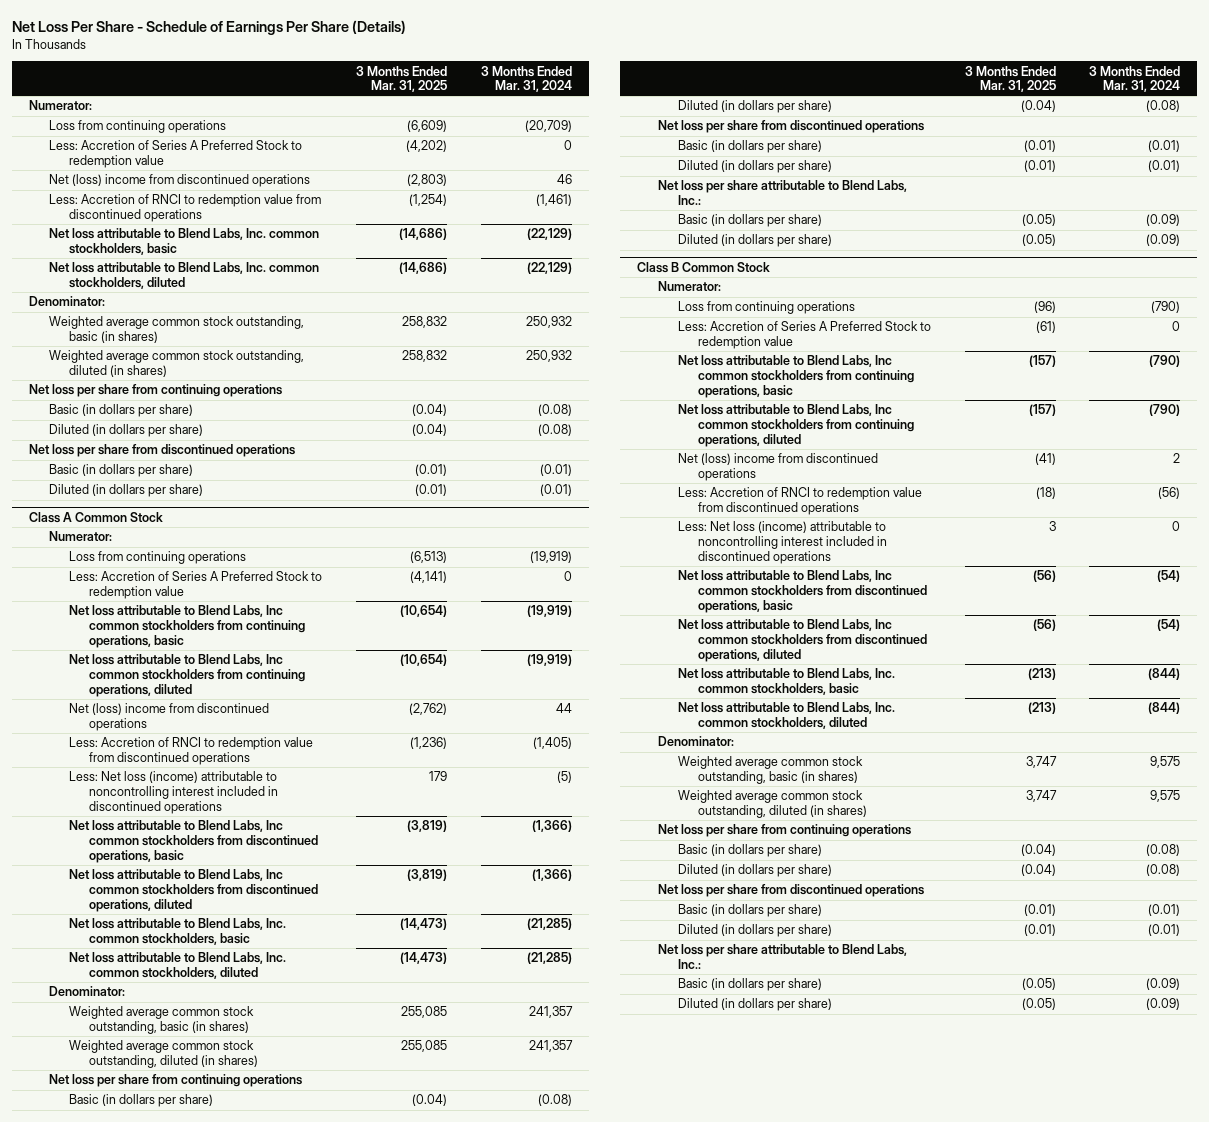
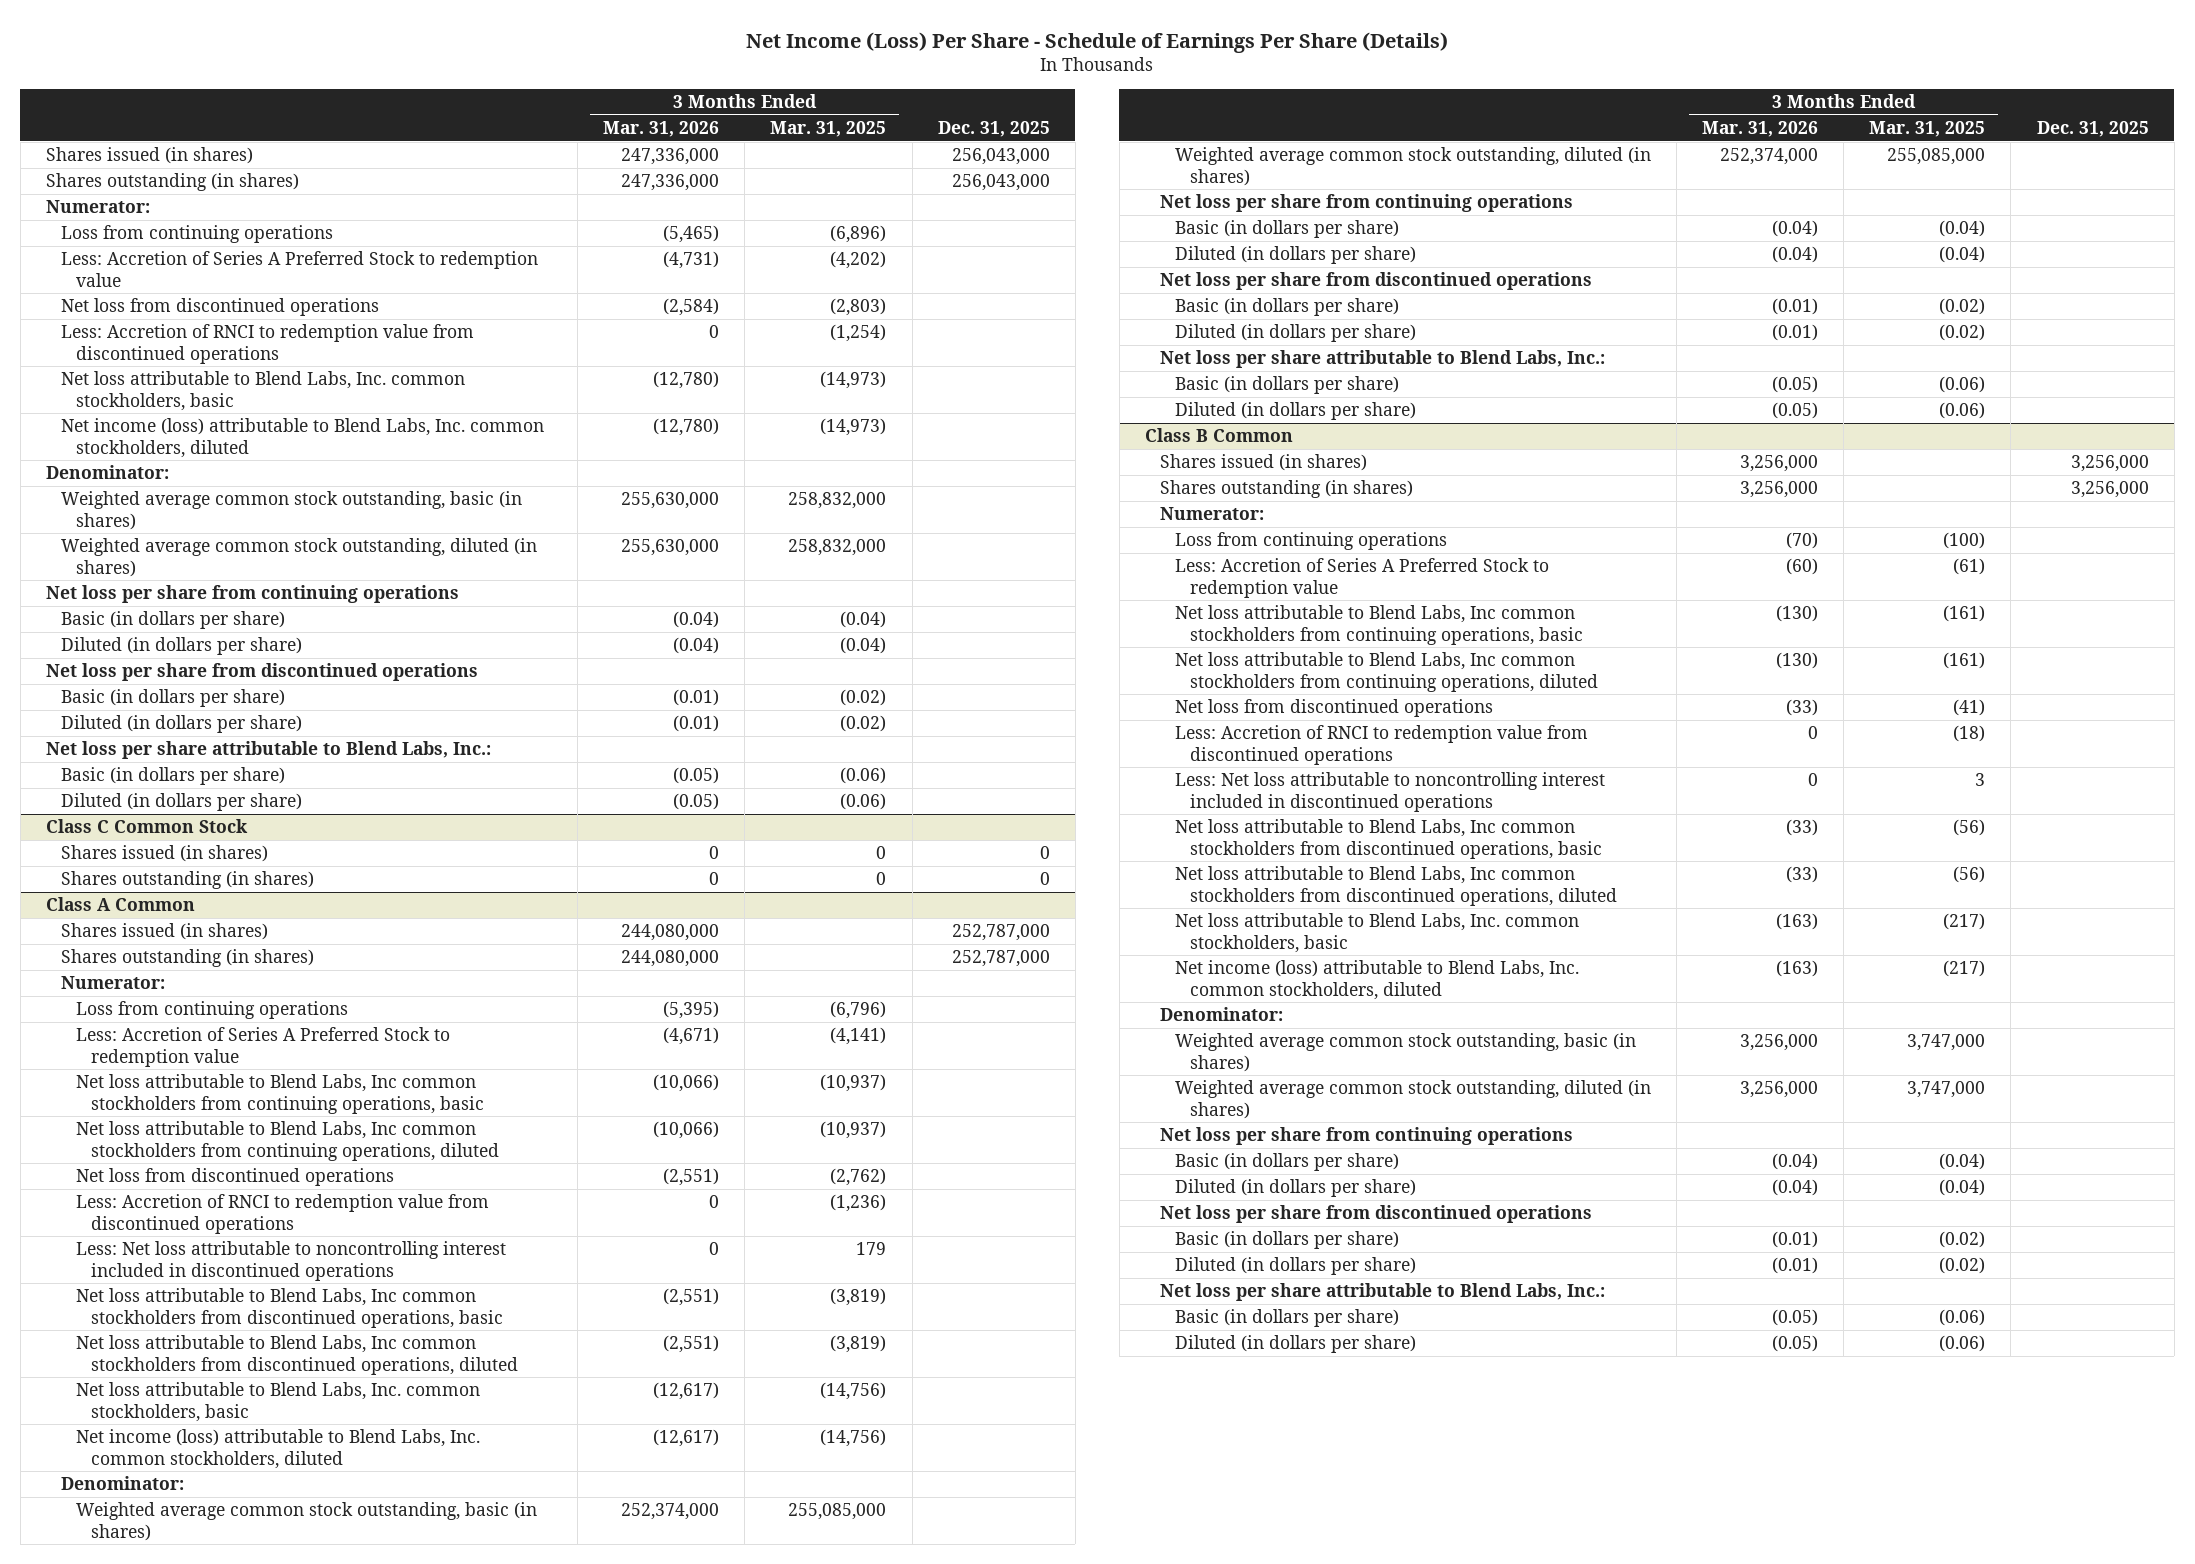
[11,19,406,35] Net Loss Per Share - Schedule of Earnings Per Share (Details) -> [746,31,1449,53] Net Income (Loss) Per Share - Schedule of Earnings Per Share (Details)
[480,65,572,93] 3 Months Ended Mar. 31, 2024 -> none
none -> [603,121,720,138] Mar. 31, 2026
none -> [937,121,1050,138] Dec. 31, 2025
none -> [46,147,254,165] Shares issued (in shares)
none -> [46,173,300,192] Shares outstanding (in shares)
[407,120,448,133] (6,609) -> [830,225,887,244] (6,896)
[49,174,311,188] Net (loss) income from discontinued operations -> [60,298,379,317] Net loss from discontinued operations
[399,228,448,241] (14,686) -> [820,371,887,390] (14,973)
[49,262,320,290] Net loss attributable to Blend Labs, Inc. common stockholders, diluted -> [60,418,544,458] Net income (loss) attributable to Blend Labs, Inc. common stockholders, diluted
[399,262,448,275] (14,686) -> [820,418,887,437] (14,973)
[402,316,448,329] 258,832 -> [788,492,887,510] 258,832,000
[402,350,448,363] 258,832 -> [788,539,887,557] 258,832,000
[415,464,448,477] (0.01) -> [840,689,887,707] (0.02)
[415,484,448,497] (0.01) -> [840,715,887,733] (0.02)
none -> [46,741,492,760] Net loss per share attributable to Blend Labs, Inc.:
none -> [60,767,285,786] Basic (in dollars per share)
none -> [60,793,302,812] Diluted (in dollars per share)
none -> [46,819,249,834] Class C Common Stock
none -> [60,845,268,863] Shares issued (in shares)
none -> [60,871,314,890] Shares outstanding (in shares)
[28,511,163,523] Class A Common Stock -> [46,897,196,912] Class A Common
none -> [60,923,268,941] Shares issued (in shares)
none -> [60,949,314,968] Shares outstanding (in shares)
[410,551,448,564] (6,513) -> [830,1001,887,1020] (6,796)
[400,605,448,618] (10,654) -> [820,1074,887,1093] (10,937)
[400,654,448,667] (10,654) -> [820,1121,887,1140] (10,937)
[69,703,270,732] Net (loss) income from discontinued operations -> [75,1168,394,1187] Net loss from discontinued operations
[69,771,279,814] Less: Net loss (income) attributable to noncontrolling interest included in discontinued operations -> [75,1241,506,1281] Less: Net loss attributable to noncontrolling interest included in discontinued operations
[400,918,448,931] (14,473) -> [820,1382,887,1401] (14,756)
[69,952,287,980] Net loss attributable to Blend Labs, Inc. common stockholders, diluted -> [75,1429,480,1469] Net income (loss) attributable to Blend Labs, Inc. common stockholders, diluted
[400,952,448,965] (14,473) -> [820,1429,887,1448] (14,756)
[401,1006,448,1019] 255,085 -> [788,1503,887,1521] 255,085,000
[401,1040,448,1053] 255,085 -> [1887,148,1986,166] 255,085,000
[1023,140,1056,153] (0.01) -> [1939,298,1986,316] (0.02)
[1023,160,1056,173] (0.01) -> [1939,324,1986,342] (0.02)
[1021,214,1056,227] (0.05) -> [1939,376,1986,394] (0.06)
[1021,234,1056,247] (0.05) -> [1939,402,1986,420] (0.06)
[637,261,771,273] Class B Common Stock -> [1144,428,1293,443] Class B Common
none -> [1159,454,1367,472] Shares issued (in shares)
none -> [1159,480,1413,499] Shares outstanding (in shares)
[1033,301,1056,314] (96) -> [1943,532,1986,550] (100)
[1028,355,1056,368] (157) -> [1943,605,1986,623] (161)
[1028,404,1056,417] (157) -> [1943,652,1986,670] (161)
[677,453,878,482] Net (loss) income from discontinued operations -> [1174,699,1493,718] Net loss from discontinued operations
[677,521,887,564] Less: Net loss (income) attributable to noncontrolling interest included in discontinued operations -> [1174,772,1605,812] Less: Net loss attributable to noncontrolling interest included in discontinued operations
[1027,668,1056,681] (213) -> [1943,913,1986,931] (217)
[677,702,895,730] Net loss attributable to Blend Labs, Inc. common stockholders, diluted -> [1174,960,1579,1000] Net income (loss) attributable to Blend Labs, Inc. common stockholders, diluted
[1027,702,1056,715] (213) -> [1943,960,1986,978] (217)
[1025,756,1057,769] 3,747 -> [1907,1034,1986,1052] 3,747,000
[1025,790,1057,803] 3,747 -> [1907,1081,1986,1099] 3,747,000
[1023,904,1056,917] (0.01) -> [1939,1231,1986,1249] (0.02)
[1023,924,1056,937] (0.01) -> [1939,1257,1986,1275] (0.02)
[1021,978,1056,991] (0.05) -> [1939,1309,1986,1327] (0.06)
[1021,998,1056,1011] (0.05) -> [1939,1335,1986,1353] (0.06)

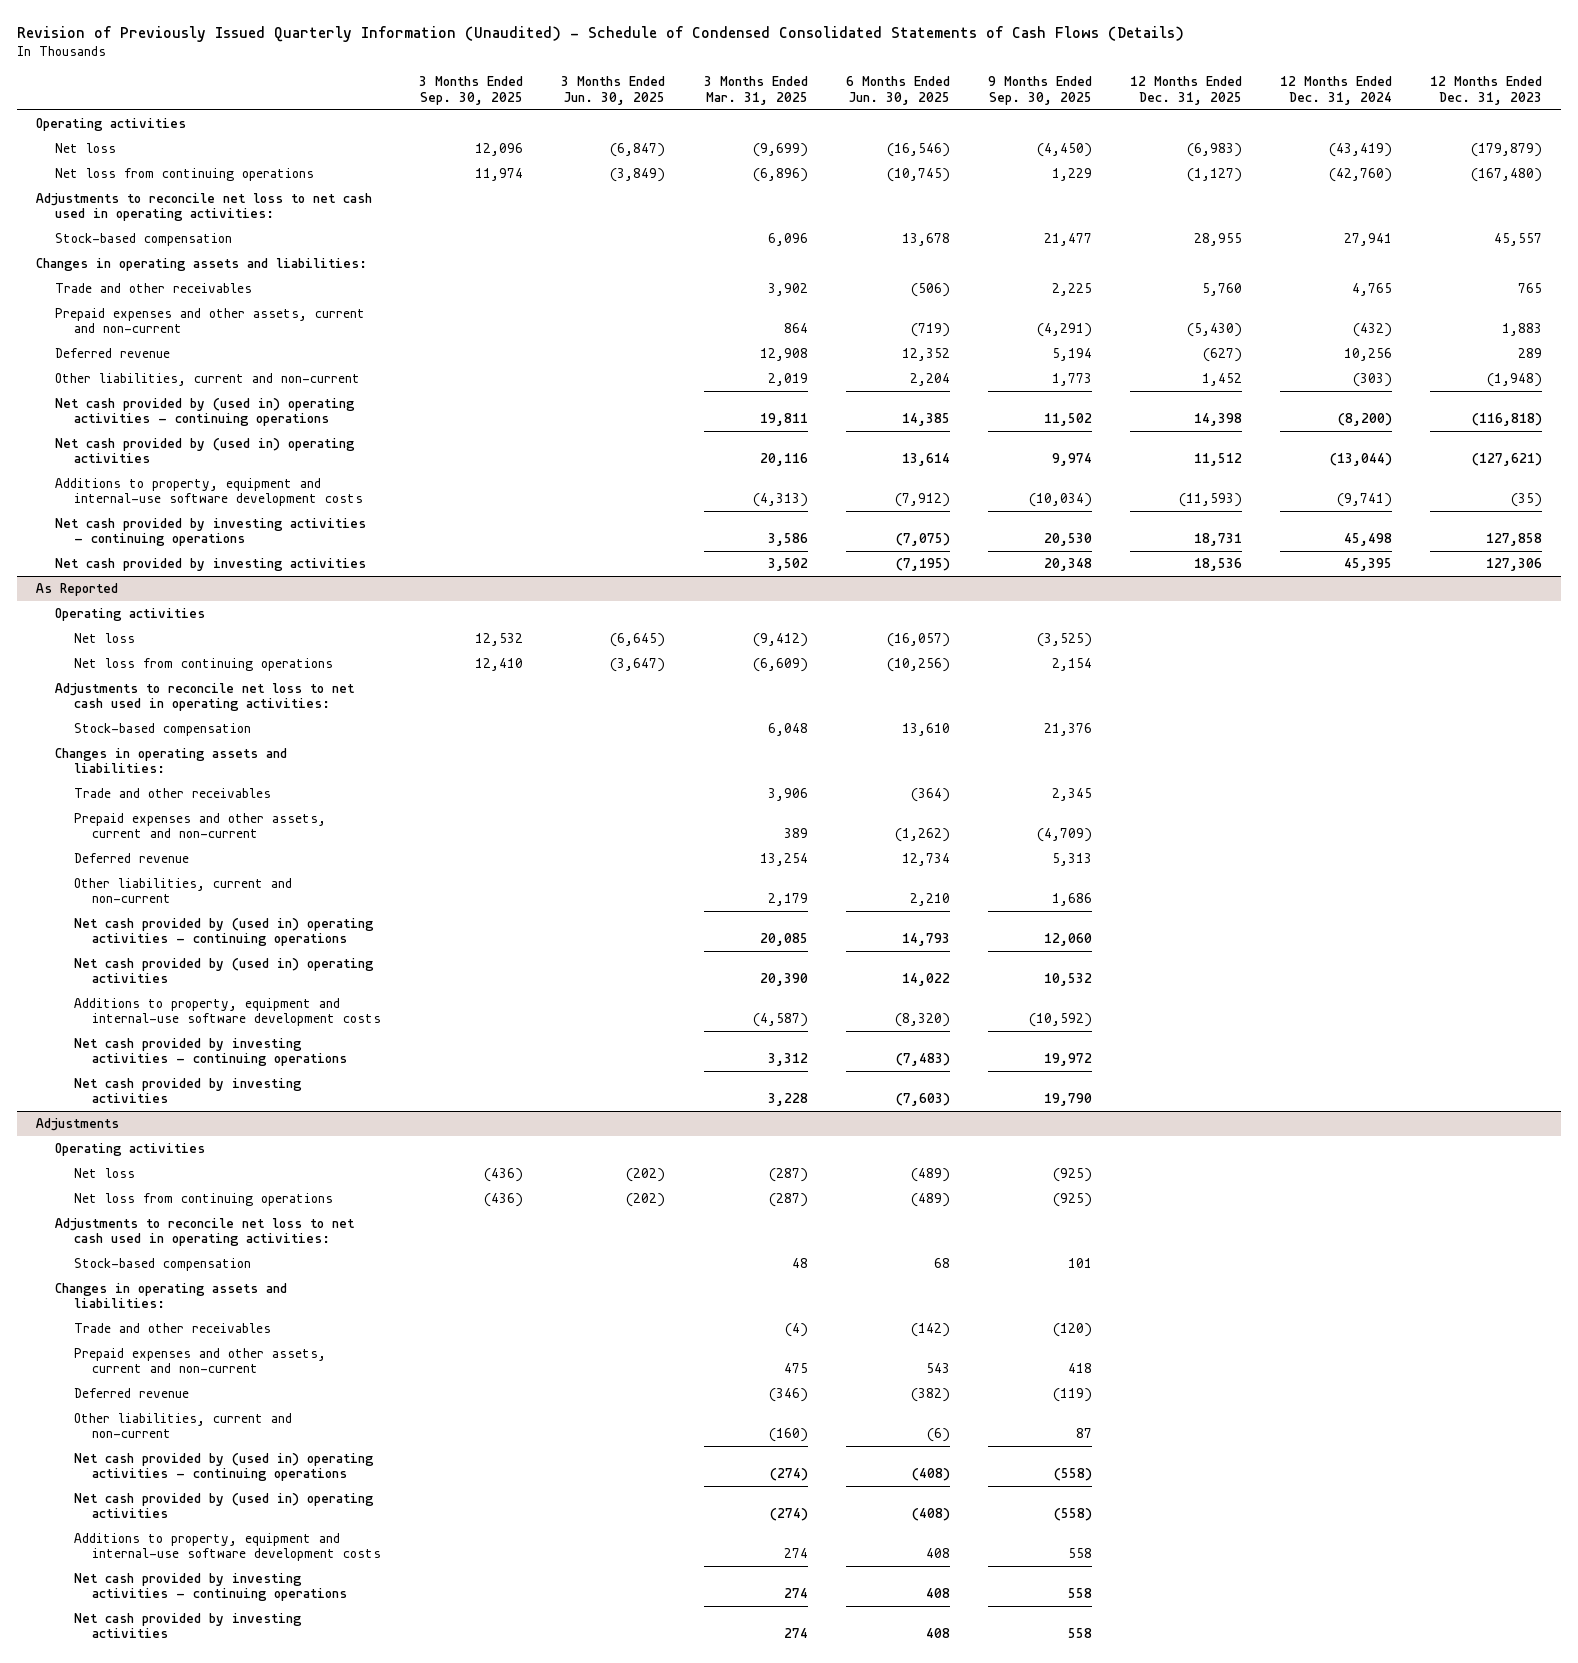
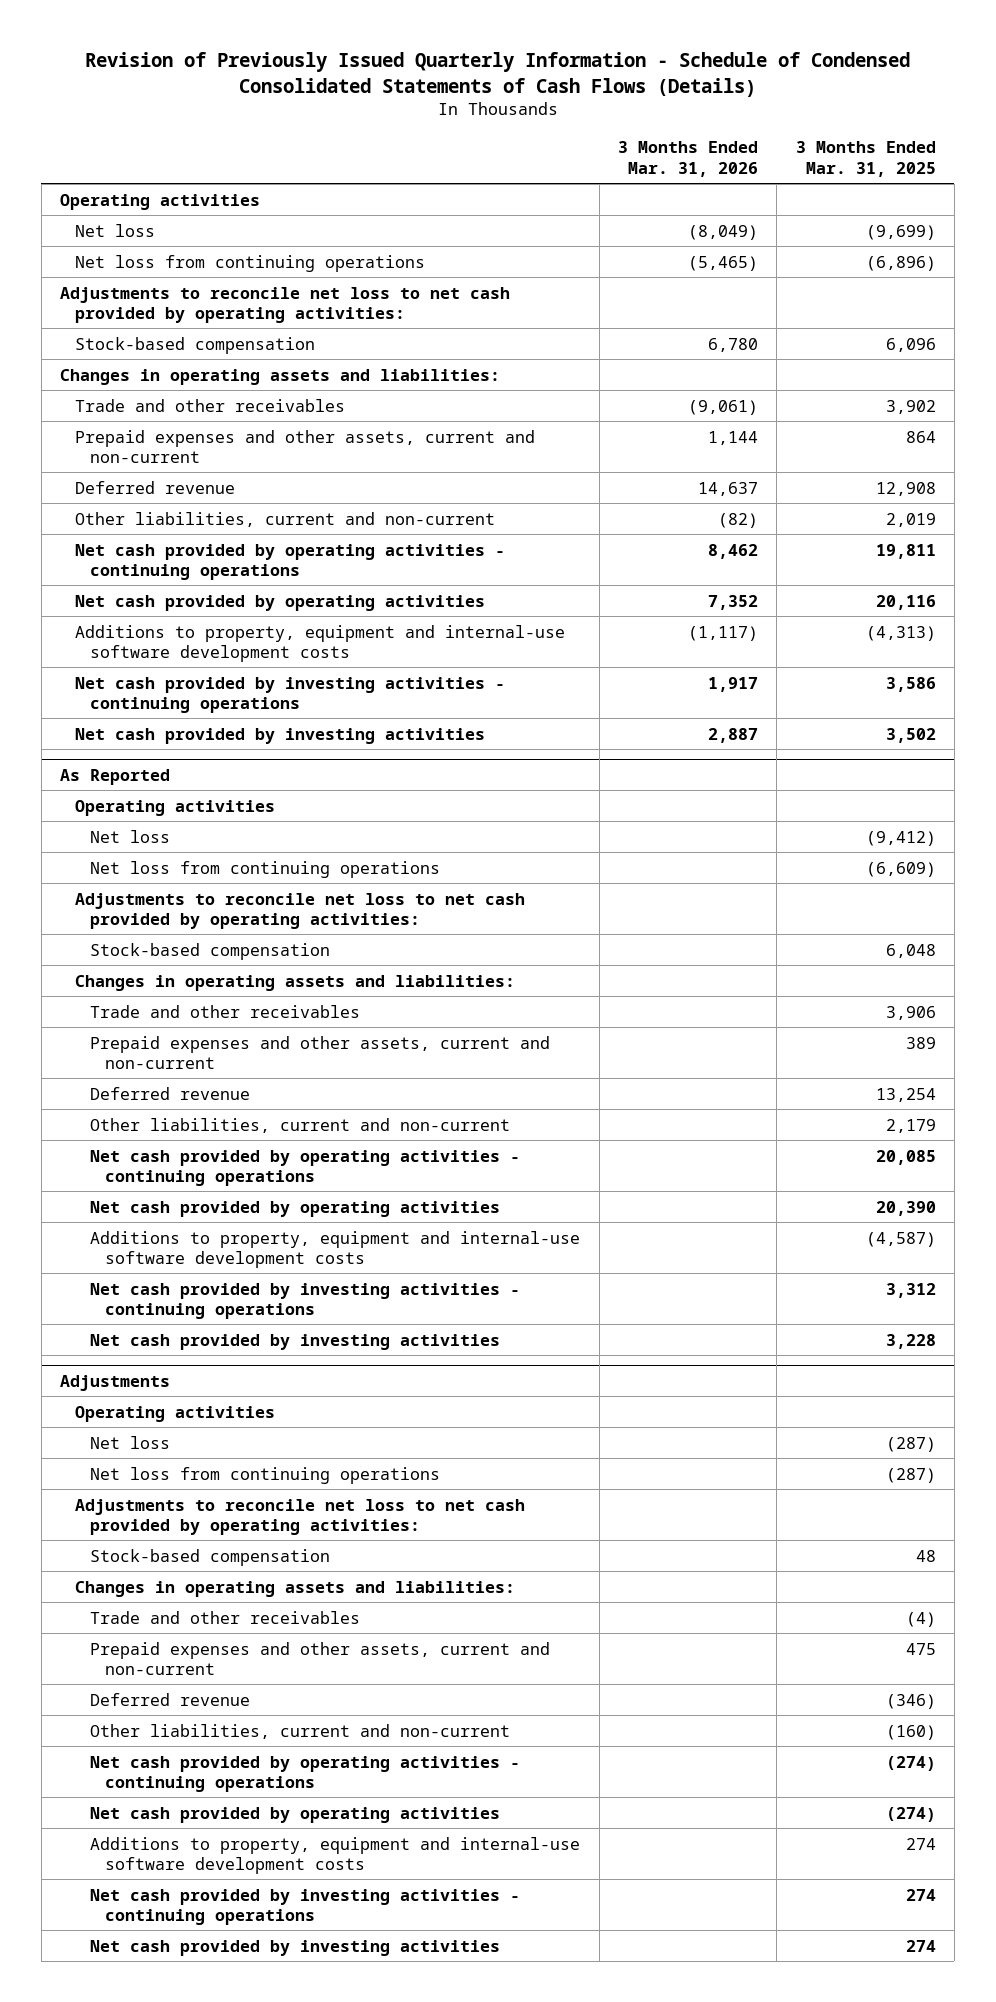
[17,25,1185,42] Revision of Previously Issued Quarterly Information (Unaudited) - Schedule of Condensed Consolidated Statements of Cash Flows (Details) -> [84,52,910,97] Revision of Previously Issued Quarterly Information - Schedule of Condensed Consolidated Statements of Cash Flows (Details)
[419,76,524,105] 3 Months Ended Sep. 30, 2025 -> none
[561,76,666,105] 3 Months Ended Jun. 30, 2025 -> none
[845,76,950,105] 6 Months Ended Jun. 30, 2025 -> none
[987,76,1092,105] 9 Months Ended Sep. 30, 2025 -> none
[1129,76,1242,105] 12 Months Ended Dec. 31, 2025 -> none
[1279,76,1392,105] 12 Months Ended Dec. 31, 2024 -> none
[1429,76,1542,105] 12 Months Ended Dec. 31, 2023 -> none
none -> [617,141,758,177] 3 Months Ended Mar. 31, 2026
[36,192,373,222] Adjustments to reconcile net loss to net cash used in operating activities: -> [60,286,511,323] Adjustments to reconcile net loss to net cash provided by operating activities:
[54,397,355,427] Net cash provided by (used in) operating activities - continuing operations -> [75,543,506,580] Net cash provided by operating activities - continuing operations
[54,437,355,464] Net cash provided by (used in) operating activities -> [75,594,486,611] Net cash provided by operating activities
[54,682,355,712] Adjustments to reconcile net loss to net cash used in operating activities: -> [75,892,526,929] Adjustments to reconcile net loss to net cash provided by operating activities:
[73,917,374,947] Net cash provided by (used in) operating activities - continuing operations -> [90,1149,521,1186] Net cash provided by operating activities - continuing operations
[73,957,374,984] Net cash provided by (used in) operating activities -> [90,1200,501,1217] Net cash provided by operating activities
[54,1217,355,1247] Adjustments to reconcile net loss to net cash used in operating activities: -> [75,1498,526,1535] Adjustments to reconcile net loss to net cash provided by operating activities:
[73,1452,374,1482] Net cash provided by (used in) operating activities - continuing operations -> [90,1755,521,1792] Net cash provided by operating activities - continuing operations
[73,1492,374,1519] Net cash provided by (used in) operating activities -> [90,1806,501,1823] Net cash provided by operating activities

